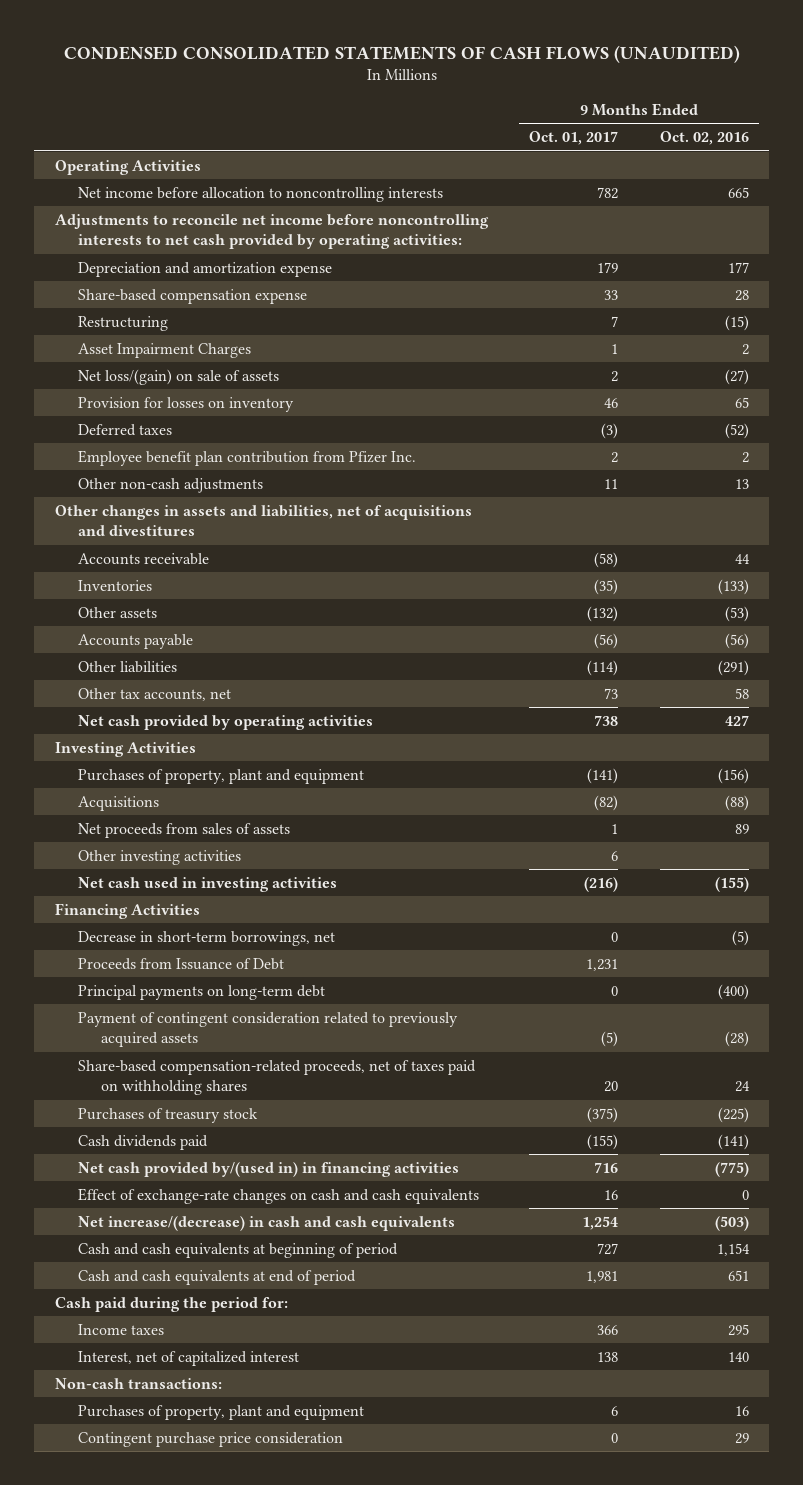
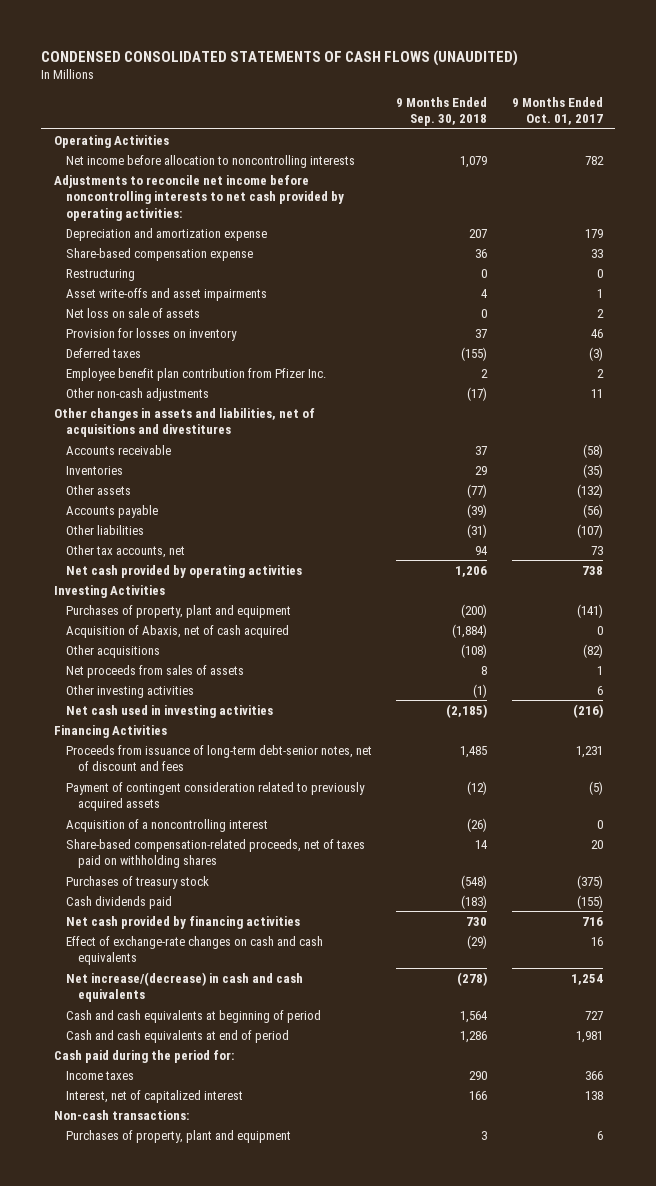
[659,131,749,146] Oct. 02, 2016 -> none
none -> [396,96,488,127] 9 Months Ended Sep. 30, 2018
[611,315,619,327] 7 -> [596,268,603,278] 0
[77,342,251,358] Asset Impairment Charges -> [65,287,267,301] Asset write-offs and asset impairments
[77,368,279,385] Net loss/(gain) on sale of assets -> [65,307,200,318] Net loss on sale of assets
[587,659,619,676] (114) -> [576,523,603,538] (107)
none -> [65,624,289,638] Acquisition of Abaxis, net of cash acquired
[77,795,159,811] Acquisitions -> [65,644,160,658] Other acquisitions
[77,930,335,946] Decrease in short-term borrowings, net -> none
[77,984,325,1000] Principal payments on long-term debt -> none
[77,957,284,970] Proceeds from Issuance of Debt -> [65,744,372,772] Proceeds from issuance of long-term debt-senior notes, net of discount and fees
none -> [65,818,268,832] Acquisition of a noncontrolling interest
[77,1161,459,1177] Net cash provided by/(used in) in financing activities -> [65,915,300,929] Net cash provided by financing activities
[77,1431,343,1447] Contingent purchase price consideration -> none

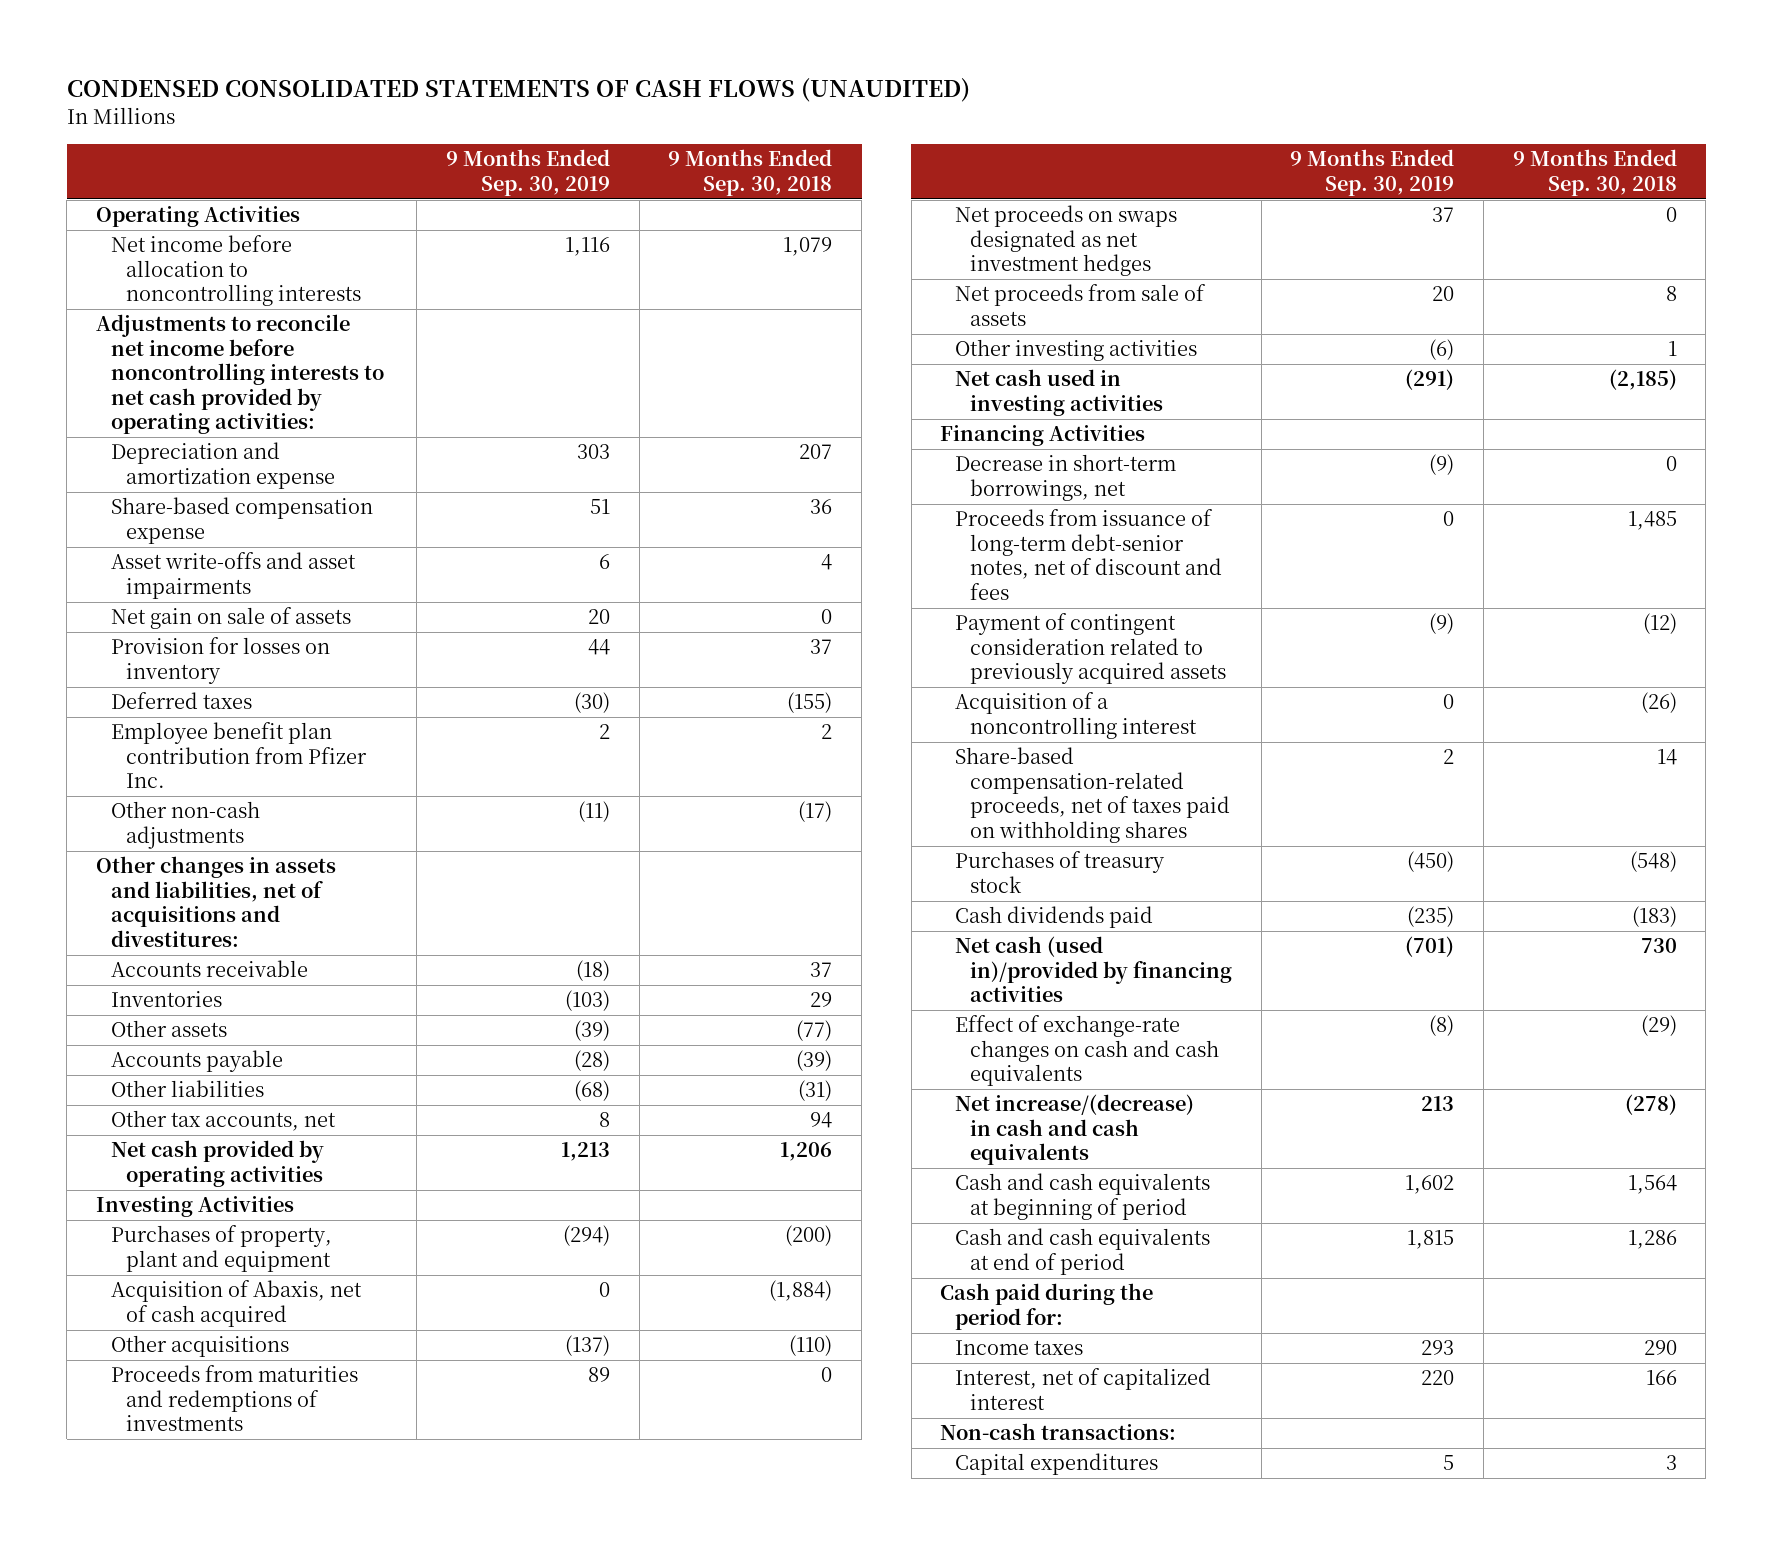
[511,96,603,126] 9 Months Ended Oct. 01, 2017 -> none
none -> [446,149,611,196] 9 Months Ended Sep. 30, 2019
[65,268,135,281] Restructuring -> none
[65,307,200,318] Net loss on sale of assets -> [110,607,351,630] Net gain on sale of assets
[53,407,315,438] Other changes in assets and liabilities, net of acquisitions and divestitures -> [95,856,336,947] Other changes in assets and liabilities, net of acquisitions and divestitures:
[461,643,488,658] (108) -> [789,1335,833,1357] (110)
none -> [110,1365,358,1432] Proceeds from maturities and redemptions of investments
none -> [955,205,1178,277] Net proceeds on swaps designated as net investment hedges
[65,664,244,678] Net proceeds from sales of assets -> [955,284,1207,326] Net proceeds from sale of assets
[473,683,488,698] (1) -> [1667,341,1677,357] 1
none -> [955,454,1177,501] Decrease in short-term borrowings, net
[65,915,300,929] Net cash provided by financing activities -> [955,936,1233,1003] Net cash (used in)/provided by financing activities
[65,1129,291,1143] Purchases of property, plant and equipment -> [955,1453,1159,1476] Capital expenditures

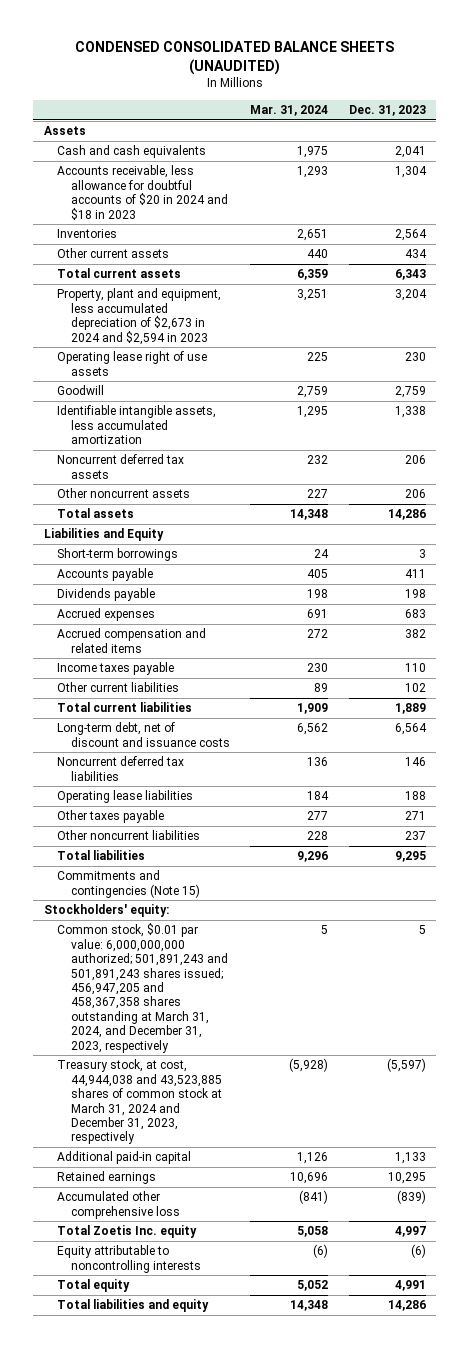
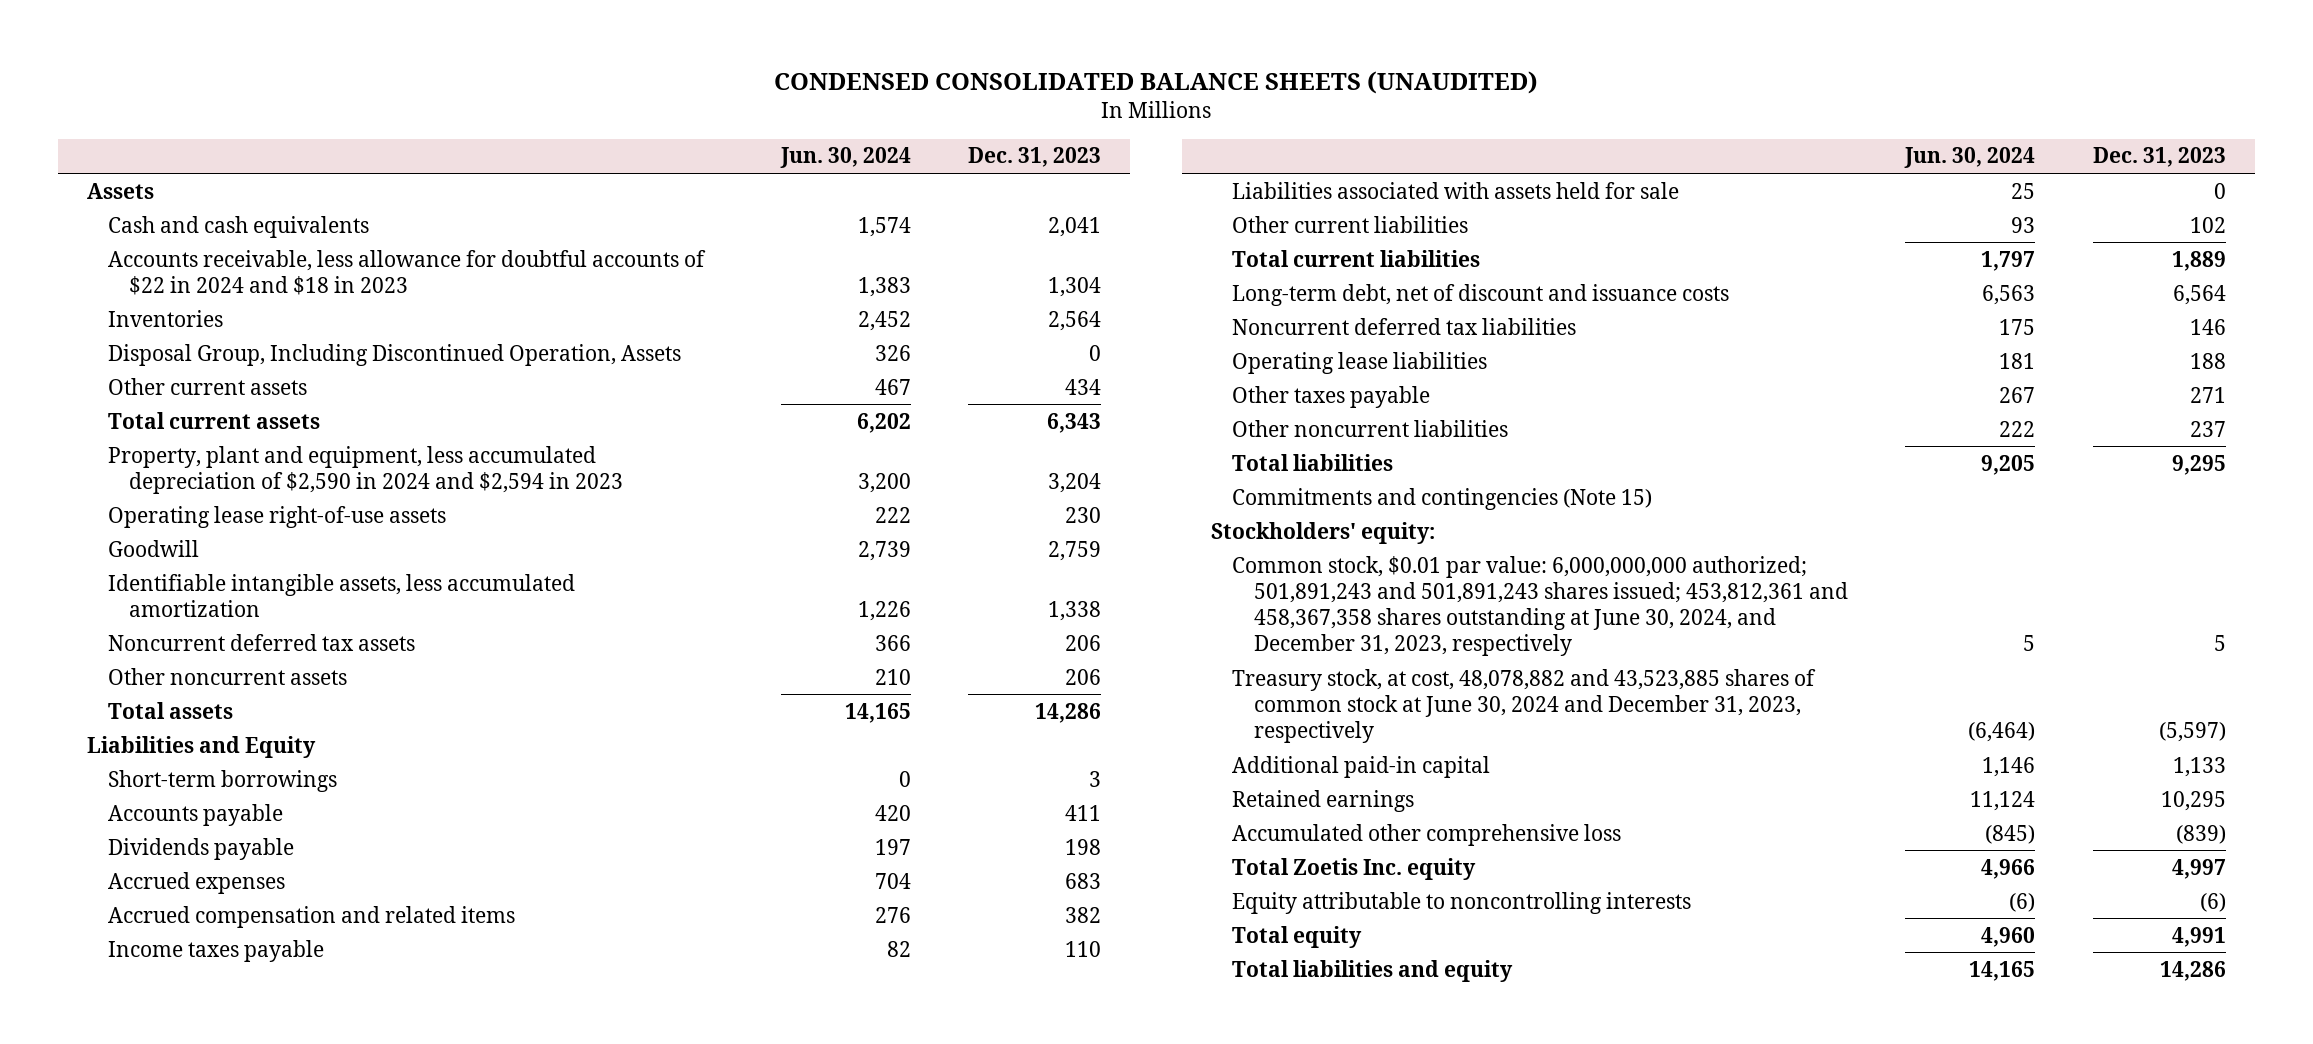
[250,104,329,116] Mar. 31, 2024 -> none
none -> [779,147,911,169] Jun. 30, 2024
[57,165,228,220] Accounts receivable, less allowance for doubtful accounts of $20 in 2024 and $18 in 2023 -> [107,249,706,295] Accounts receivable, less allowance for doubtful accounts of $22 in 2024 and $18 in 2023
none -> [107,343,681,366] Disposal Group, Including Discontinued Operation, Assets
[57,288,222,345] Property, plant and equipment, less accumulated depreciation of $2,673 in 2024 and $2,594 in 2023 -> [107,445,624,494] Property, plant and equipment, less accumulated depreciation of $2,590 in 2024 and $2,594 in 2023
[57,351,208,376] Operating lease right of use assets -> [107,505,446,528] Operating lease right-of-use assets
none -> [1232,181,1680,199] Liabilities associated with assets held for sale
[57,923,228,1053] Common stock, $0.01 par value: 6,000,000,000 authorized; 501,891,243 and 501,891,243 shares issued; 456,947,205 and 458,367,358 shares outstanding at March 31, 2024, and December 31, 2023, respectively -> [1232,555,1848,657] Common stock, $0.01 par value: 6,000,000,000 authorized; 501,891,243 and 501,891,243 shares issued; 453,812,361 and 458,367,358 shares outstanding at June 30, 2024, and December 31, 2023, respectively
[57,1059,222,1145] Treasury stock, at cost, 44,944,038 and 43,523,885 shares of common stock at March 31, 2024 and December 31, 2023, respectively -> [1232,668,1817,744] Treasury stock, at cost, 48,078,882 and 43,523,885 shares of common stock at June 30, 2024 and December 31, 2023, respectively

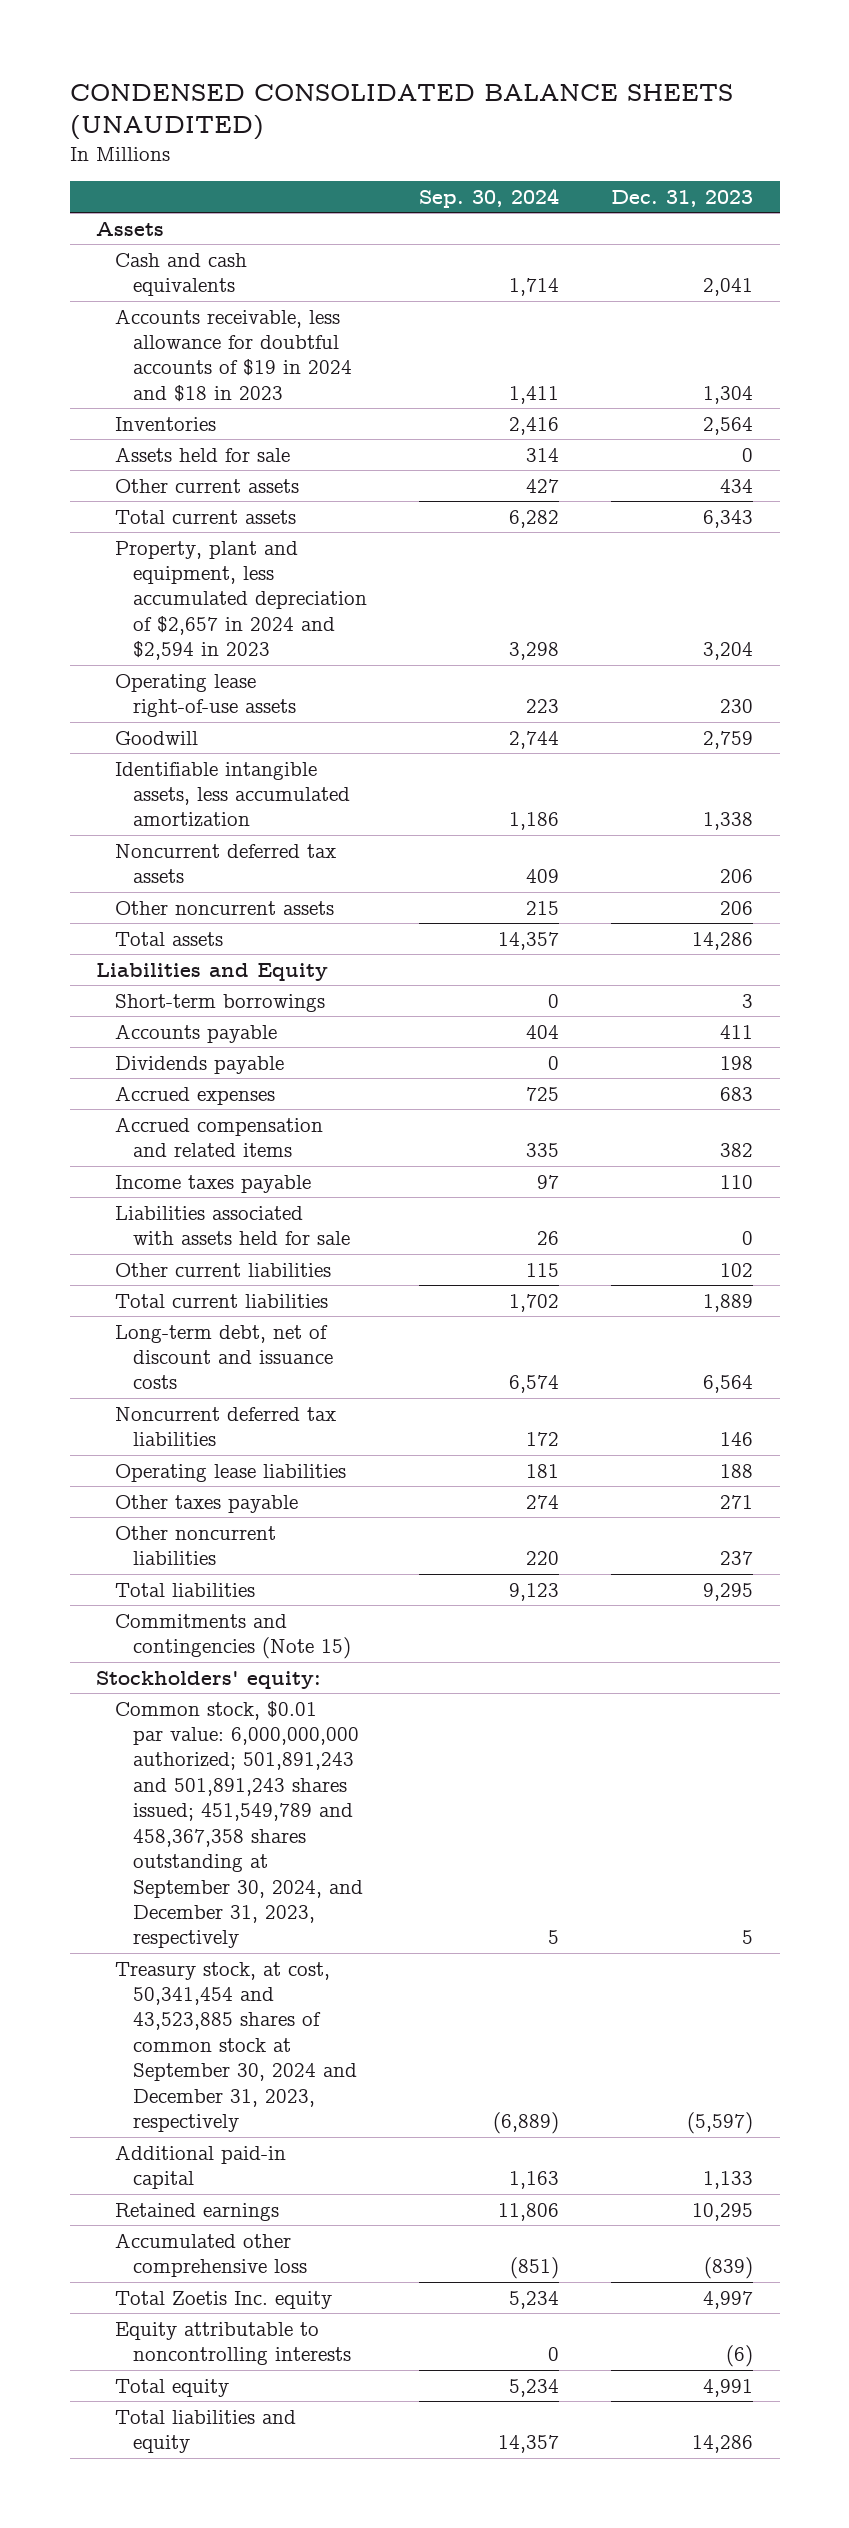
[779,147,911,169] Jun. 30, 2024 -> none
none -> [419,187,560,208] Sep. 30, 2024
[107,249,706,295] Accounts receivable, less allowance for doubtful accounts of $22 in 2024 and $18 in 2023 -> [114,308,353,402] Accounts receivable, less allowance for doubtful accounts of $19 in 2024 and $18 in 2023
[107,343,681,366] Disposal Group, Including Discontinued Operation, Assets -> [114,446,290,462] Assets held for sale
[107,445,624,494] Property, plant and equipment, less accumulated depreciation of $2,590 in 2024 and $2,594 in 2023 -> [114,540,368,661] Property, plant and equipment, less accumulated depreciation of $2,657 in 2024 and $2,594 in 2023
[1232,555,1848,657] Common stock, $0.01 par value: 6,000,000,000 authorized; 501,891,243 and 501,891,243 shares issued; 453,812,361 and 458,367,358 shares outstanding at June 30, 2024, and December 31, 2023, respectively -> [114,1700,364,1949] Common stock, $0.01 par value: 6,000,000,000 authorized; 501,891,243 and 501,891,243 shares issued; 451,549,789 and 458,367,358 shares outstanding at September 30, 2024, and December 31, 2023, respectively
[1232,668,1817,744] Treasury stock, at cost, 48,078,882 and 43,523,885 shares of common stock at June 30, 2024 and December 31, 2023, respectively -> [114,1961,358,2133] Treasury stock, at cost, 50,341,454 and 43,523,885 shares of common stock at September 30, 2024 and December 31, 2023, respectively

